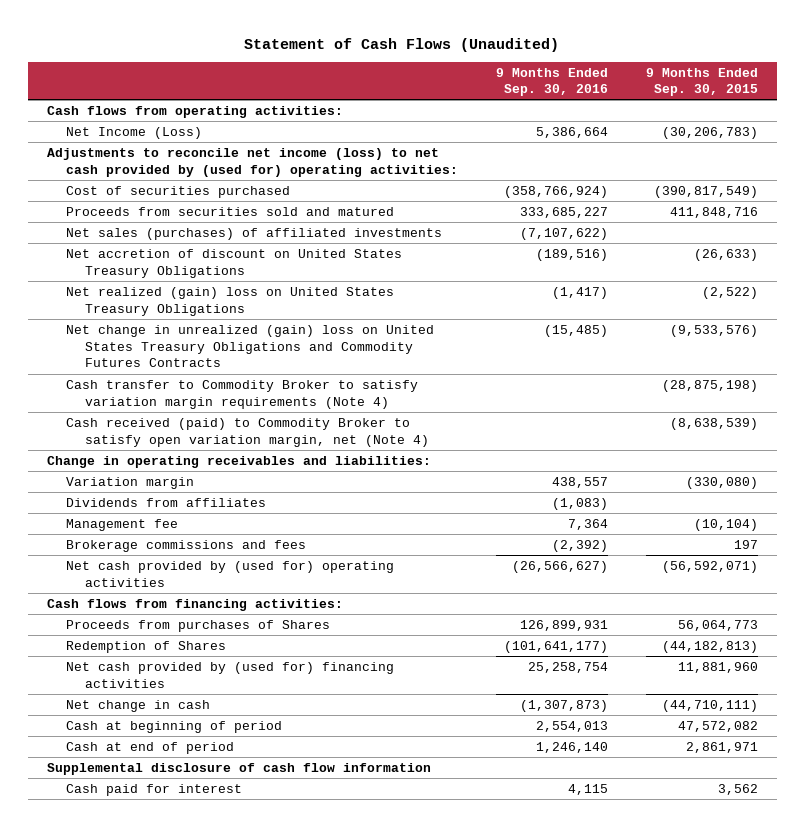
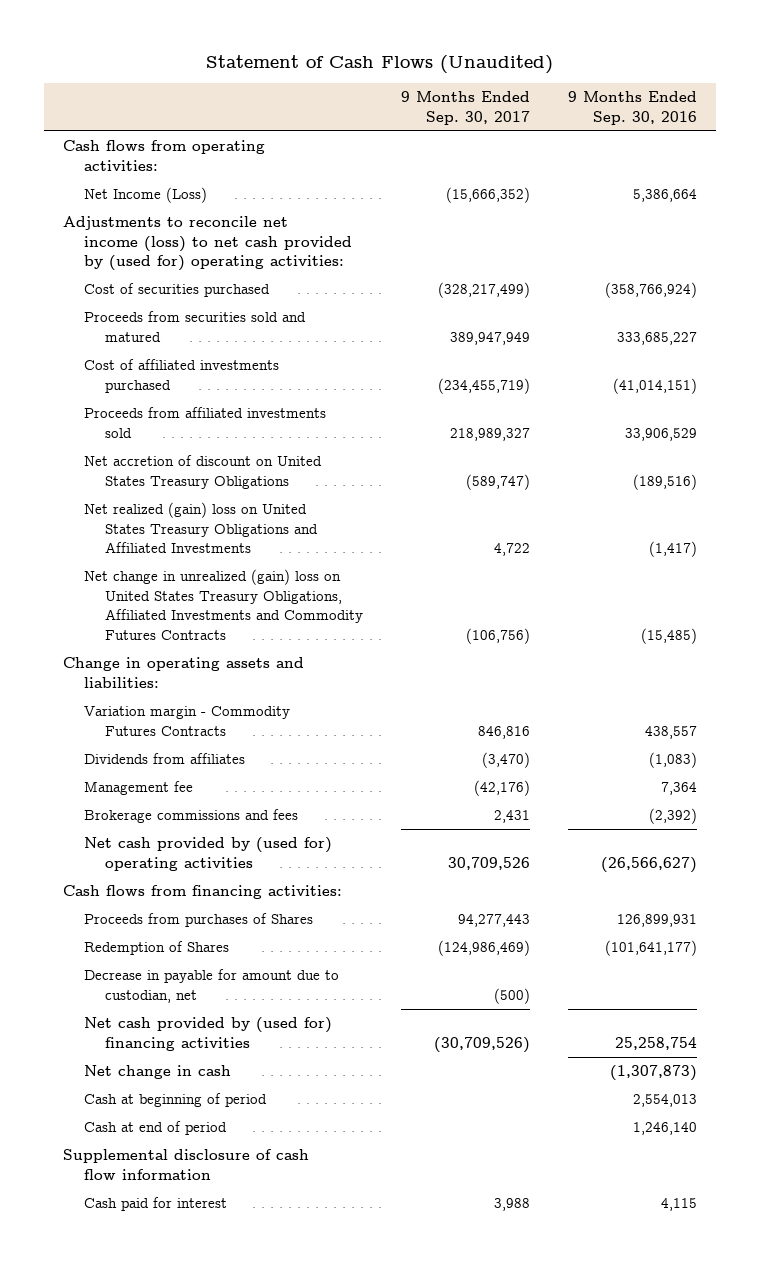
[645,67,758,97] 9 Months Ended Sep. 30, 2015 -> none
none -> [401,91,531,125] 9 Months Ended Sep. 30, 2017
[65,227,442,240] Net sales (purchases) of affiliated investments -> none
none -> [84,359,280,393] Cost of affiliated investments purchased
none -> [84,407,327,438] Proceeds from affiliated investments sold
[65,379,418,409] Cash transfer to Commodity Broker to satisfy variation margin requirements (Note 4) -> none
[65,417,429,447] Cash received (paid) to Commodity Broker to satisfy open variation margin, net (Note 4) -> none
[65,286,394,316] Net realized (gain) loss on United States Treasury Obligations -> [84,502,319,554] Net realized (gain) loss on United States Treasury Obligations and Affiliated Investments
[65,324,434,368] Net change in unrealized (gain) loss on United States Treasury Obligations and Commodity Futures Contracts -> [84,569,364,640] Net change in unrealized (gain) loss on United States Treasury Obligations, Affiliated Investments and Commodity Futures Contracts
[47,455,432,468] Change in operating receivables and liabilities: -> [63,657,305,688] Change in operating assets and liabilities:
[65,476,194,489] Variation margin -> [84,706,291,736] Variation margin - Commodity Futures Contracts
none -> [84,969,340,1003] Decrease in payable for amount due to custodian, net

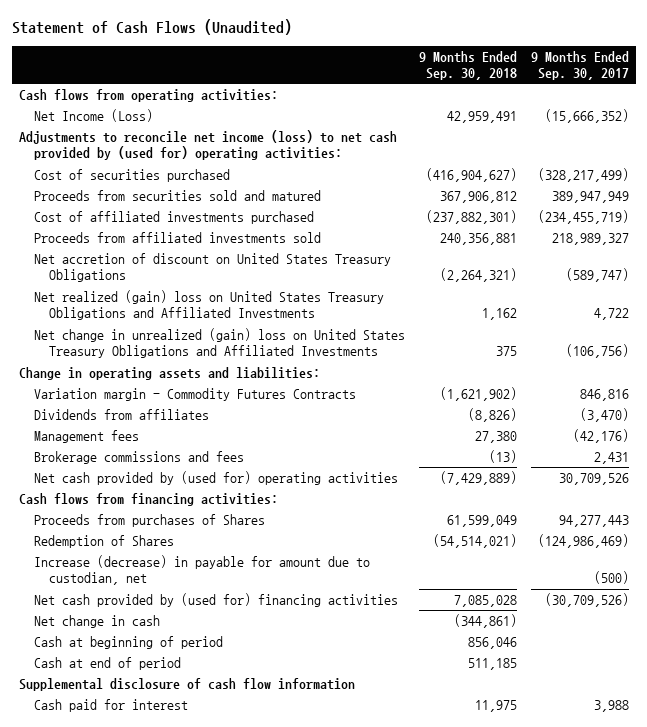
[568,91,698,125] 9 Months Ended Sep. 30, 2016 -> none
none -> [418,50,517,80] 9 Months Ended Sep. 30, 2018
[84,569,364,640] Net change in unrealized (gain) loss on United States Treasury Obligations, Affiliated Investments and Commodity Futures Contracts -> [34,327,406,359] Net change in unrealized (gain) loss on United States Treasury Obligations and Affiliated Investments
[84,781,194,796] Management fee -> [34,429,140,443] Management fees
[84,969,340,1003] Decrease in payable for amount due to custodian, net -> [34,554,371,586] Increase (decrease) in payable for amount due to custodian, net

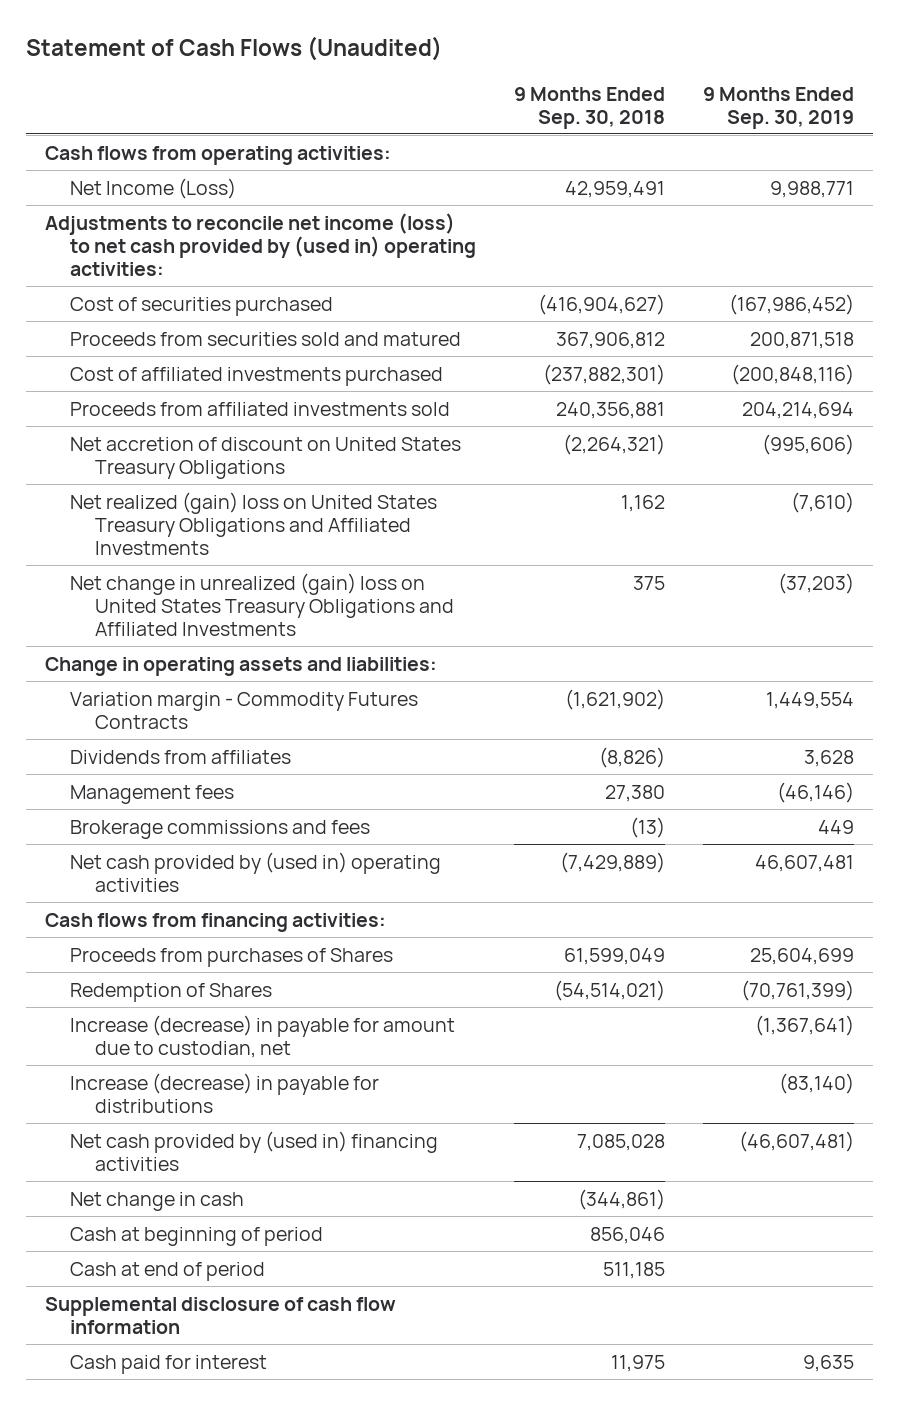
[530,50,629,80] 9 Months Ended Sep. 30, 2017 -> none
none -> [702,86,854,129] 9 Months Ended Sep. 30, 2019
[18,129,397,161] Adjustments to reconcile net income (loss) to net cash provided by (used for) operating activities: -> [44,212,477,276] Adjustments to reconcile net income (loss) to net cash provided by (used in) operating activities:
[34,470,399,485] Net cash provided by (used for) operating activities -> [70,851,442,892] Net cash provided by (used in) operating activities
none -> [70,1072,380,1113] Increase (decrease) in payable for distributions
[34,592,399,607] Net cash provided by (used for) financing activities -> [70,1130,439,1171] Net cash provided by (used in) financing activities

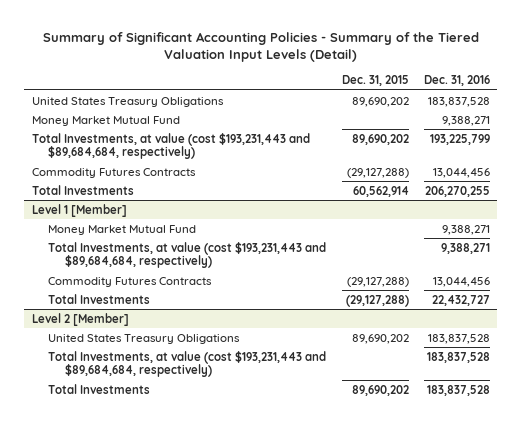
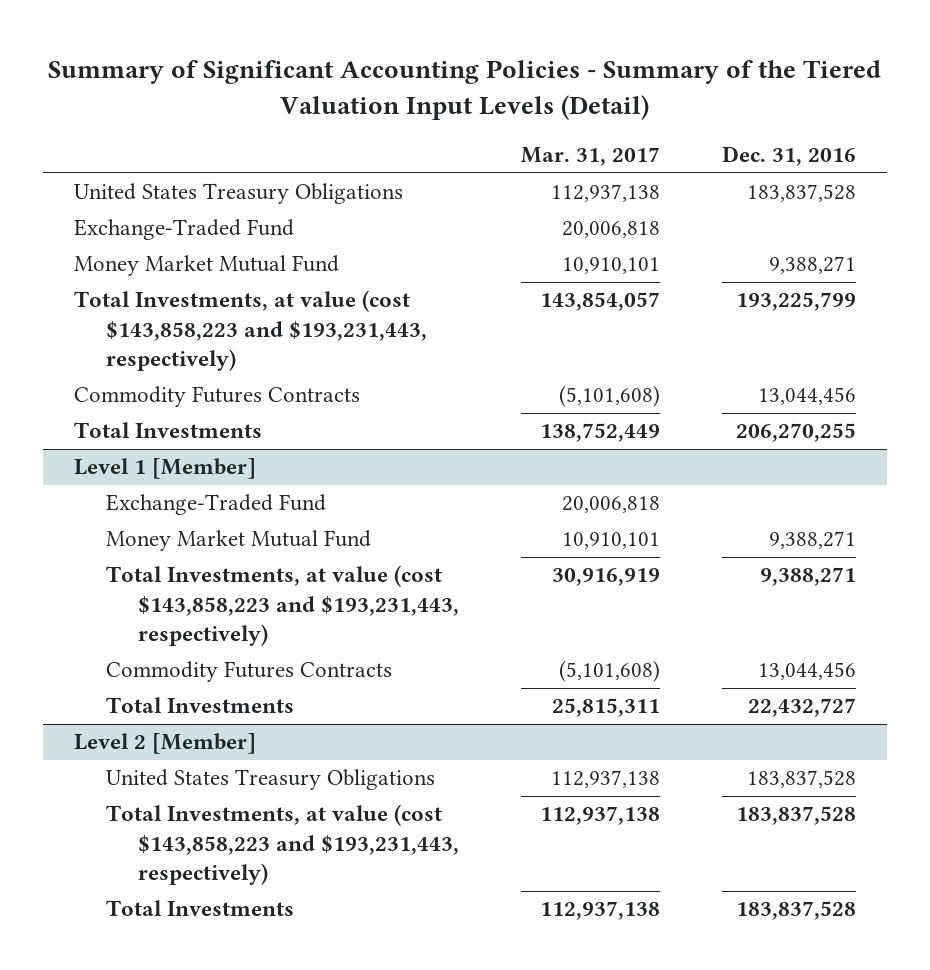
[341,75,409,87] Dec. 31, 2015 -> none
none -> [520,147,660,167] Mar. 31, 2017
none -> [74,219,295,241] Exchange-Traded Fund
[31,132,310,160] Total Investments, at value (cost $193,231,443 and $89,684,684, respectively) -> [74,290,427,372] Total Investments, at value (cost $143,858,223 and $193,231,443, respectively)
none -> [105,494,326,516] Exchange-Traded Fund
[48,241,327,269] Total Investments, at value (cost $193,231,443 and $89,684,684, respectively) -> [105,565,459,647] Total Investments, at value (cost $143,858,223 and $193,231,443, respectively)
[48,350,327,378] Total Investments, at value (cost $193,231,443 and $89,684,684, respectively) -> [105,804,459,886] Total Investments, at value (cost $143,858,223 and $193,231,443, respectively)

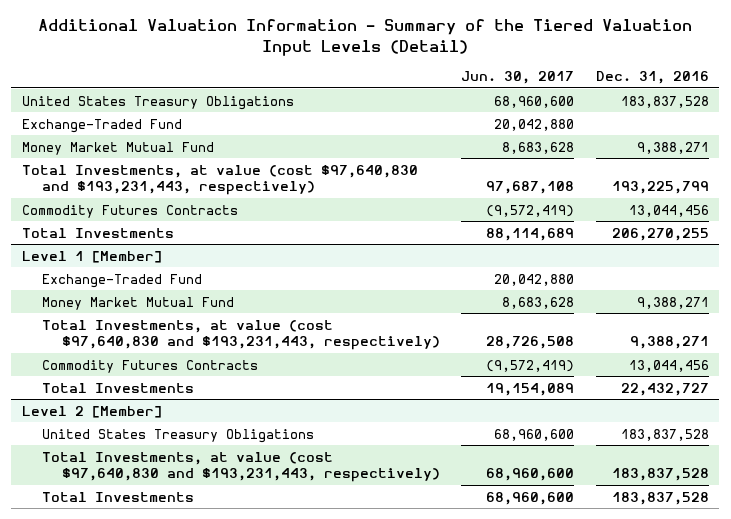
[47,60,881,120] Summary of Significant Accounting Policies - Summary of the Tiered Valuation Input Levels (Detail) -> [38,19,693,56] Additional Valuation Information - Summary of the Tiered Valuation Input Levels (Detail)
[520,147,660,167] Mar. 31, 2017 -> none
none -> [461,71,575,85] Jun. 30, 2017
[74,290,427,372] Total Investments, at value (cost $143,858,223 and $193,231,443, respectively) -> [21,164,418,195] Total Investments, at value (cost $97,640,830 and $193,231,443, respectively)
[105,565,459,647] Total Investments, at value (cost $143,858,223 and $193,231,443, respectively) -> [41,319,441,350] Total Investments, at value (cost $97,640,830 and $193,231,443, respectively)
[105,804,459,886] Total Investments, at value (cost $143,858,223 and $193,231,443, respectively) -> [41,451,441,482] Total Investments, at value (cost $97,640,830 and $193,231,443, respectively)

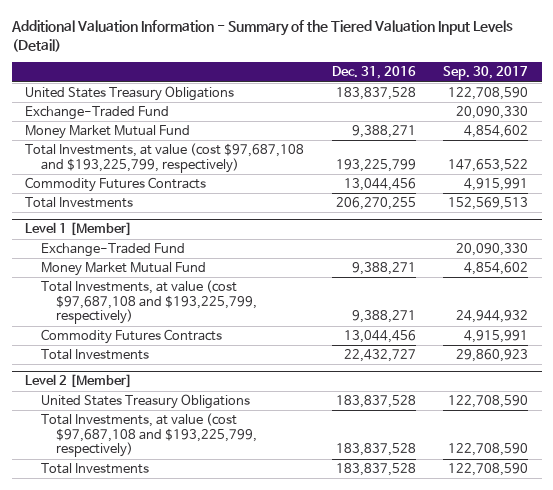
[461,71,575,85] Jun. 30, 2017 -> none
none -> [442,66,528,81] Sep. 30, 2017
[21,164,418,195] Total Investments, at value (cost $97,640,830 and $193,231,443, respectively) -> [25,143,305,173] Total Investments, at value (cost $97,687,108 and $193,225,799, respectively)
[41,319,441,350] Total Investments, at value (cost $97,640,830 and $193,231,443, respectively) -> [40,280,257,325] Total Investments, at value (cost $97,687,108 and $193,225,799, respectively)
[41,451,441,482] Total Investments, at value (cost $97,640,830 and $193,231,443, respectively) -> [40,413,257,458] Total Investments, at value (cost $97,687,108 and $193,225,799, respectively)

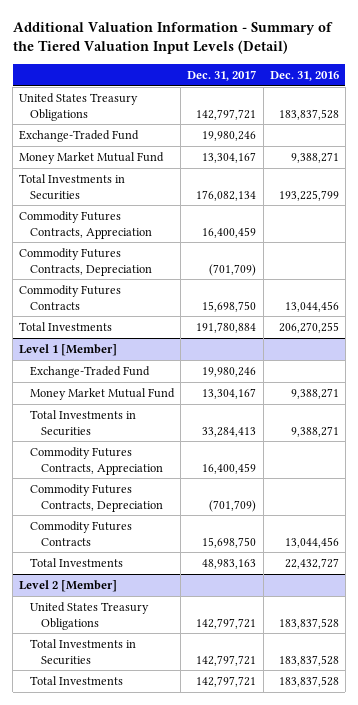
[442,66,528,81] Sep. 30, 2017 -> none
none -> [187,69,257,81] Dec. 31, 2017
[25,143,305,173] Total Investments, at value (cost $97,687,108 and $193,225,799, respectively) -> [19,173,126,200] Total Investments in Securities
none -> [19,210,153,239] Commodity Futures Contracts, Appreciation
none -> [19,247,153,276] Commodity Futures Contracts, Depreciation
[40,280,257,325] Total Investments, at value (cost $97,687,108 and $193,225,799, respectively) -> [30,409,137,436] Total Investments in Securities
none -> [30,446,164,475] Commodity Futures Contracts, Appreciation
none -> [30,483,164,512] Commodity Futures Contracts, Depreciation
[40,413,257,458] Total Investments, at value (cost $97,687,108 and $193,225,799, respectively) -> [30,638,137,665] Total Investments in Securities

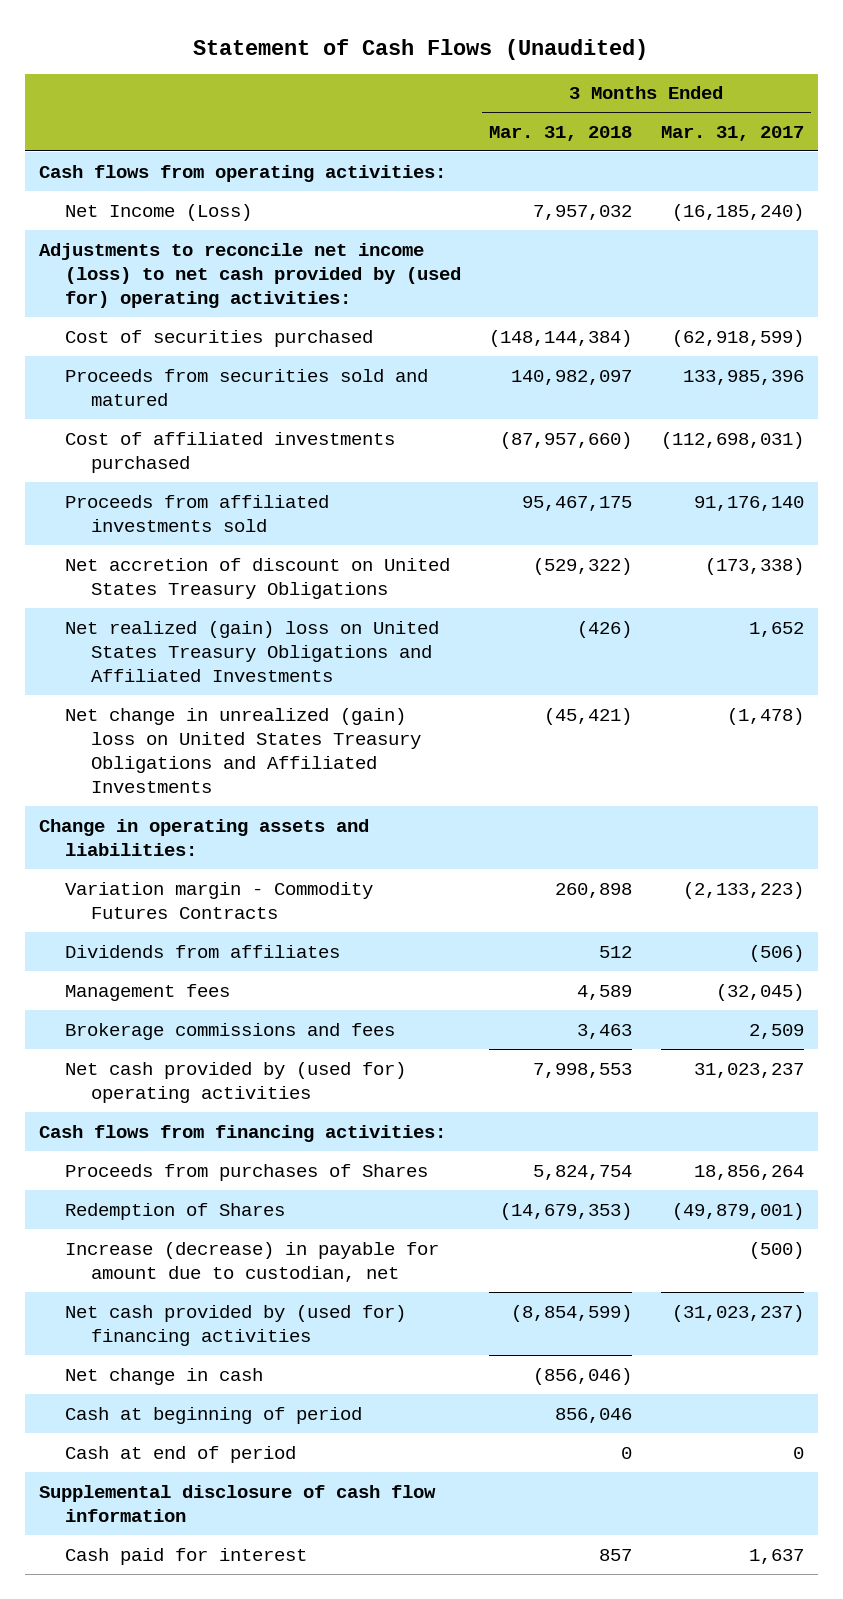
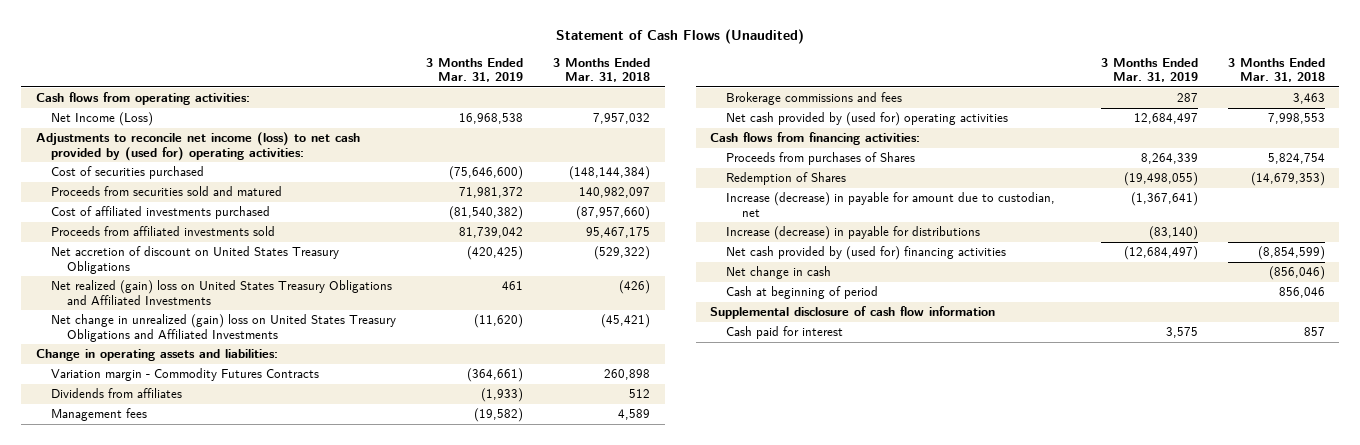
[660,125,804,141] Mar. 31, 2017 -> none
none -> [426,57,524,83] 3 Months Ended Mar. 31, 2019
none -> [725,226,980,241] Increase (decrease) in payable for distributions
[65,1445,297,1463] Cash at end of period -> none

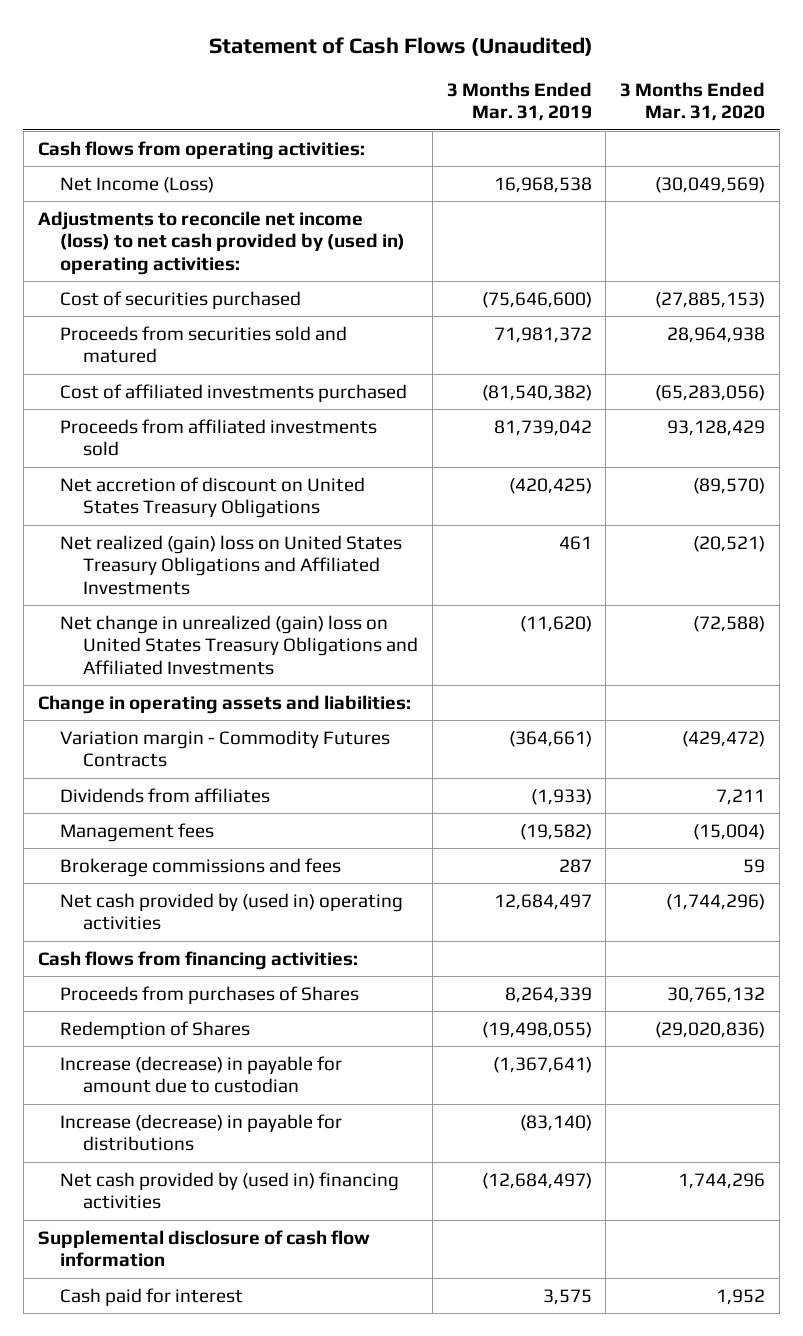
[552,57,650,83] 3 Months Ended Mar. 31, 2018 -> none
none -> [620,81,766,122] 3 Months Ended Mar. 31, 2020
[35,132,360,161] Adjustments to reconcile net income (loss) to net cash provided by (used for) operating activities: -> [37,210,406,275] Adjustments to reconcile net income (loss) to net cash provided by (used in) operating activities:
[725,112,1008,127] Net cash provided by (used for) operating activities -> [60,892,404,931] Net cash provided by (used in) operating activities
[725,192,1055,217] Increase (decrease) in payable for amount due to custodian, net -> [60,1055,343,1094] Increase (decrease) in payable for amount due to custodian
[725,266,831,280] Net change in cash -> none
[725,286,878,300] Cash at beginning of period -> none
[725,246,1006,261] Net cash provided by (used for) financing activities -> [60,1171,400,1210] Net cash provided by (used in) financing activities

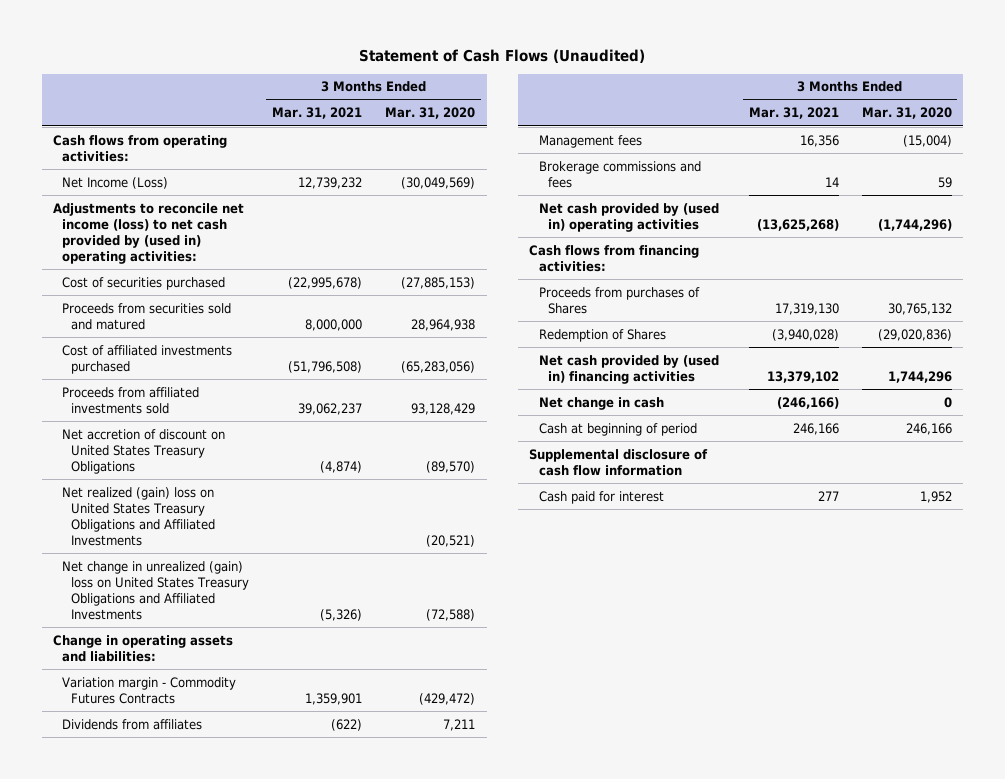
[446,81,592,122] 3 Months Ended Mar. 31, 2019 -> none
none -> [272,107,363,120] Mar. 31, 2021
[60,1055,343,1094] Increase (decrease) in payable for amount due to custodian -> none
[60,1113,343,1152] Increase (decrease) in payable for distributions -> none
none -> [538,396,664,410] Net change in cash
none -> [538,422,697,436] Cash at beginning of period

